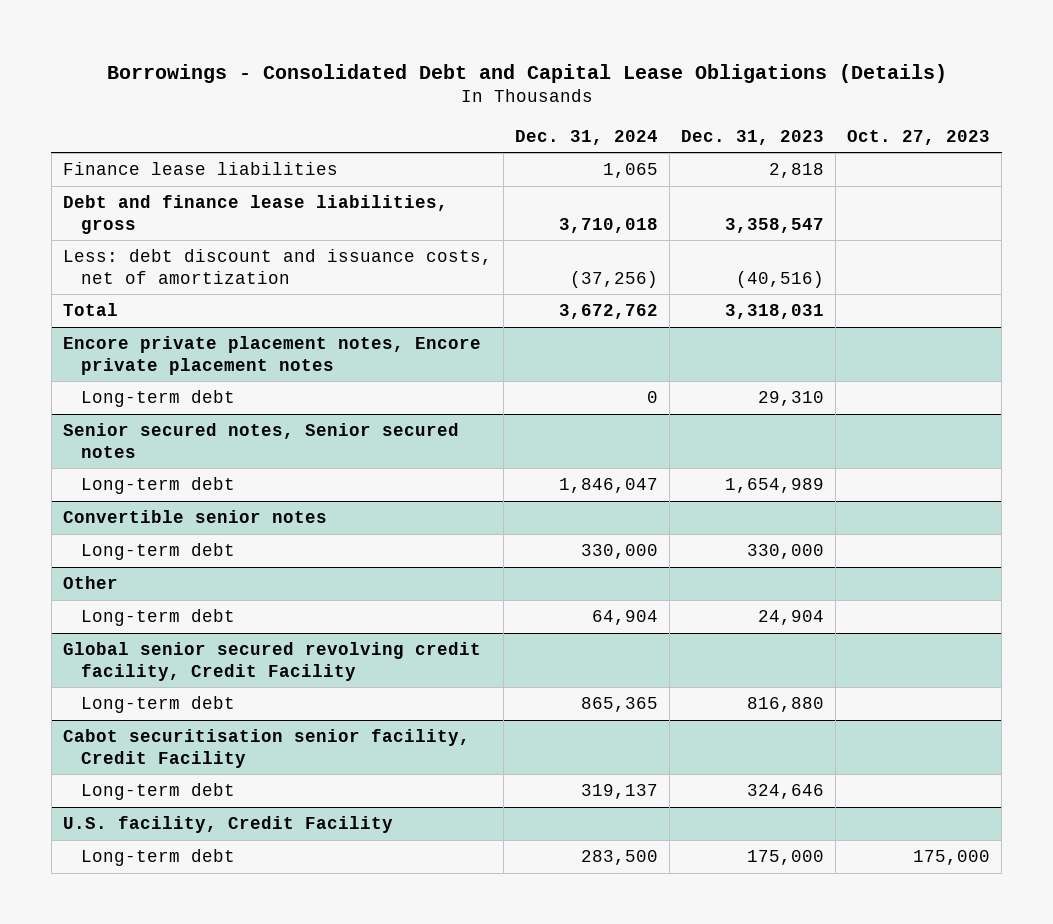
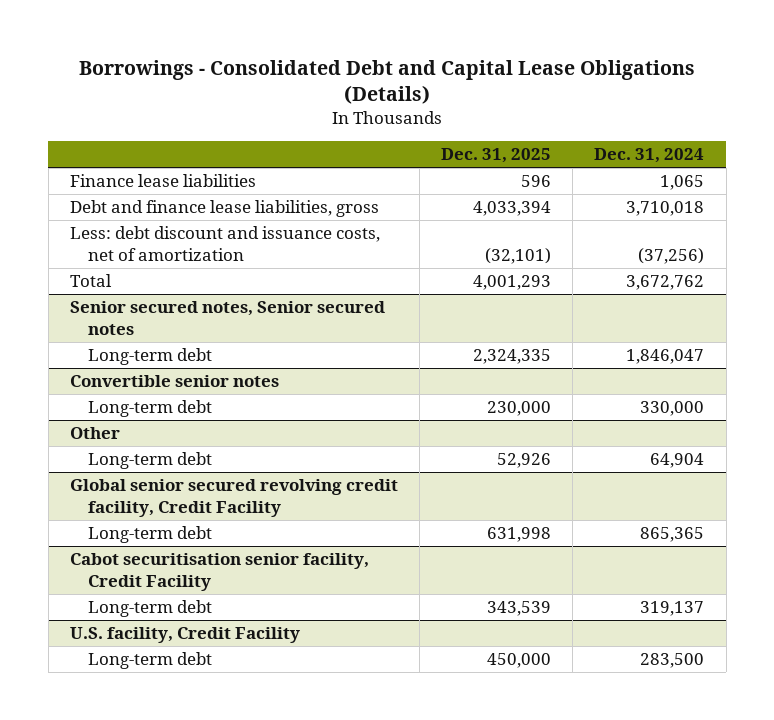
[681,129,825,145] Dec. 31, 2023 -> none
[847,129,991,145] Oct. 27, 2023 -> none
none -> [441,148,552,164] Dec. 31, 2025
[63,336,482,375] Encore private placement notes, Encore private placement notes -> none
[81,390,236,408] Long-term debt -> none

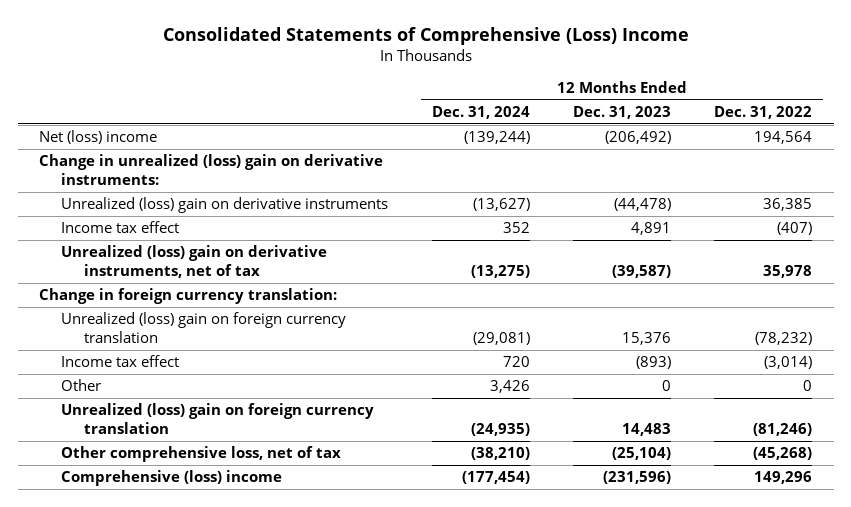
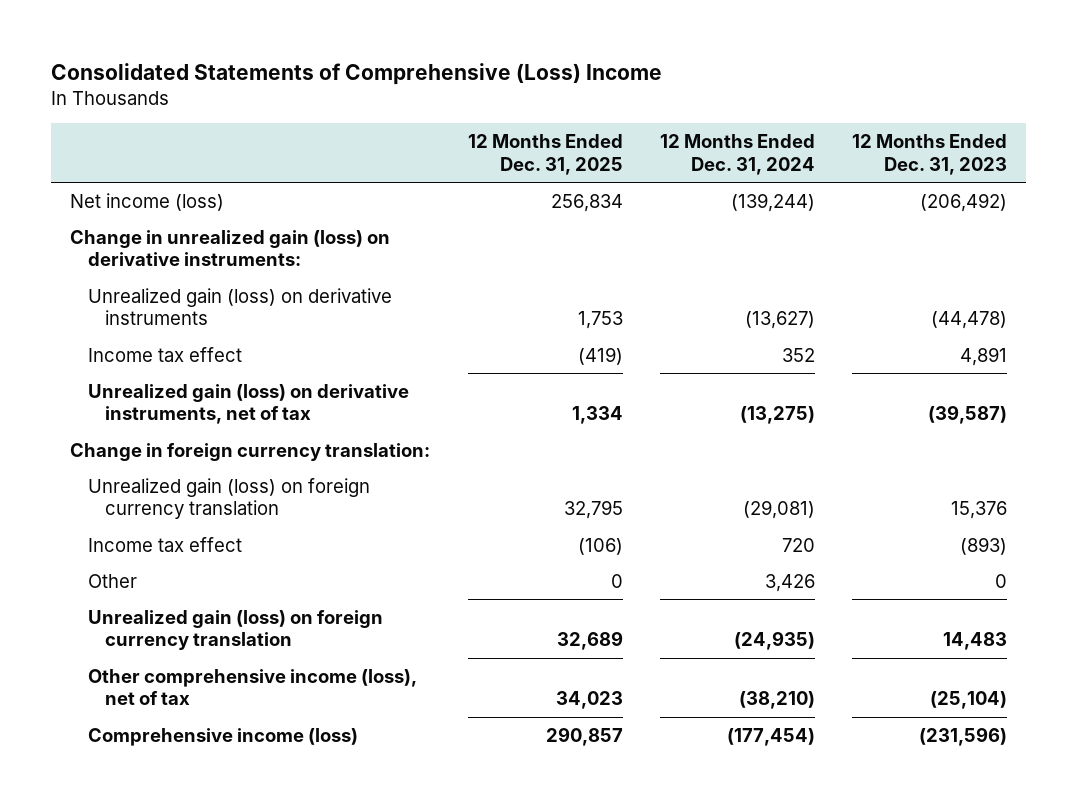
[713,106,812,120] Dec. 31, 2022 -> none
none -> [467,134,623,175] 12 Months Ended Dec. 31, 2025
[39,130,158,145] Net (loss) income -> [70,192,225,211] Net income (loss)
[39,154,384,186] Change in unrealized (loss) gain on derivative instruments: -> [70,229,391,267] Change in unrealized gain (loss) on derivative instruments:
[61,197,389,214] Unrealized (loss) gain on derivative instruments -> [87,287,392,326] Unrealized gain (loss) on derivative instruments
[61,245,328,279] Unrealized (loss) gain on derivative instruments, net of tax -> [87,383,409,425] Unrealized gain (loss) on derivative instruments, net of tax
[61,312,347,344] Unrealized (loss) gain on foreign currency translation -> [87,477,370,520] Unrealized gain (loss) on foreign currency translation
[61,403,375,435] Unrealized (loss) gain on foreign currency translation -> [87,609,383,651] Unrealized gain (loss) on foreign currency translation
[61,446,342,463] Other comprehensive loss, net of tax -> [87,668,417,706] Other comprehensive income (loss), net of tax
[61,470,283,487] Comprehensive (loss) income -> [87,727,358,746] Comprehensive income (loss)

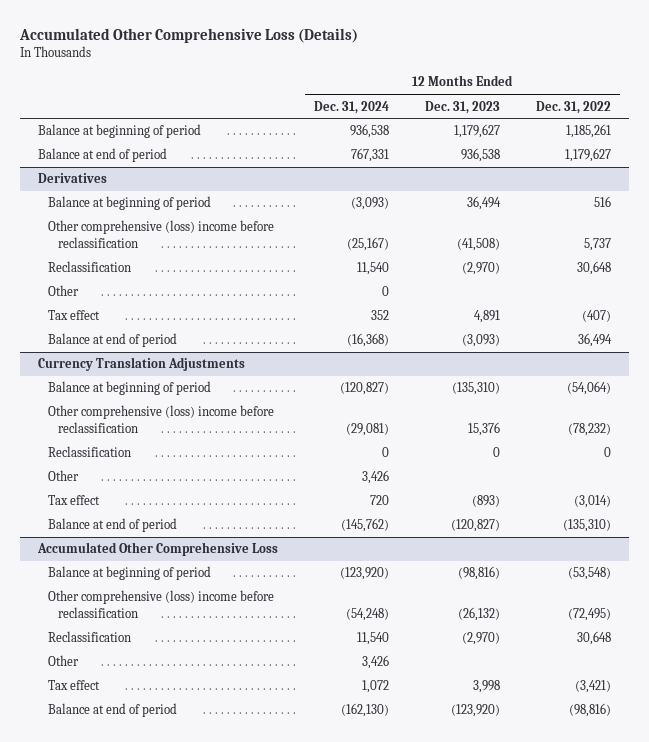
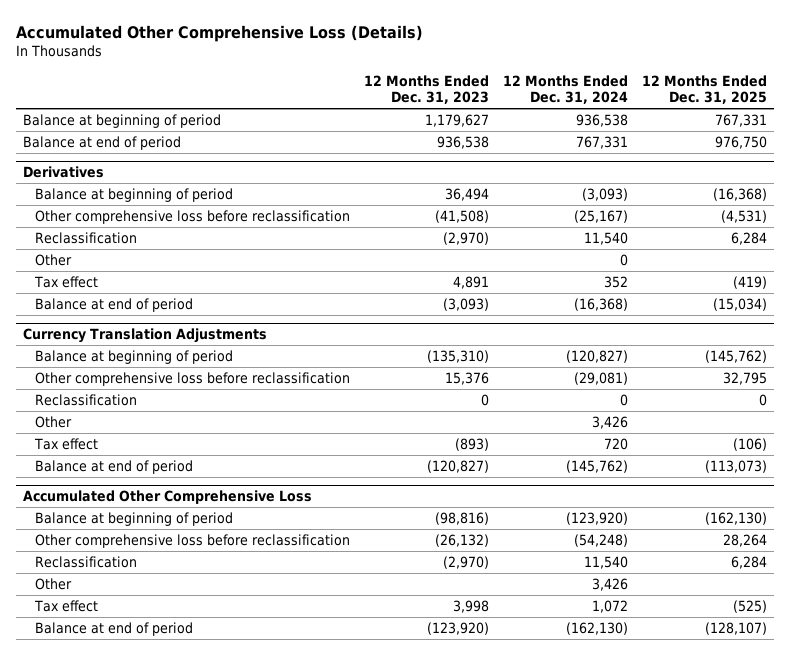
[535,100,611,114] Dec. 31, 2022 -> none
none -> [641,74,767,105] 12 Months Ended Dec. 31, 2025
[48,220,275,249] Other comprehensive (loss) income before reclassification -> [35,209,351,224] Other comprehensive loss before reclassification
[48,405,275,434] Other comprehensive (loss) income before reclassification -> [35,371,351,386] Other comprehensive loss before reclassification
[48,590,275,619] Other comprehensive (loss) income before reclassification -> [35,533,351,548] Other comprehensive loss before reclassification

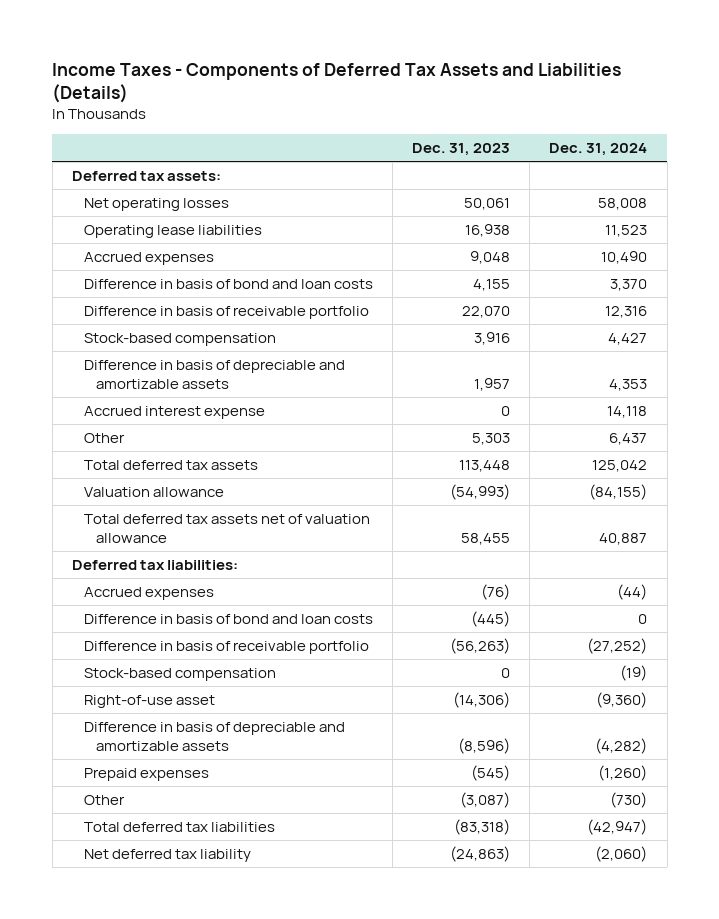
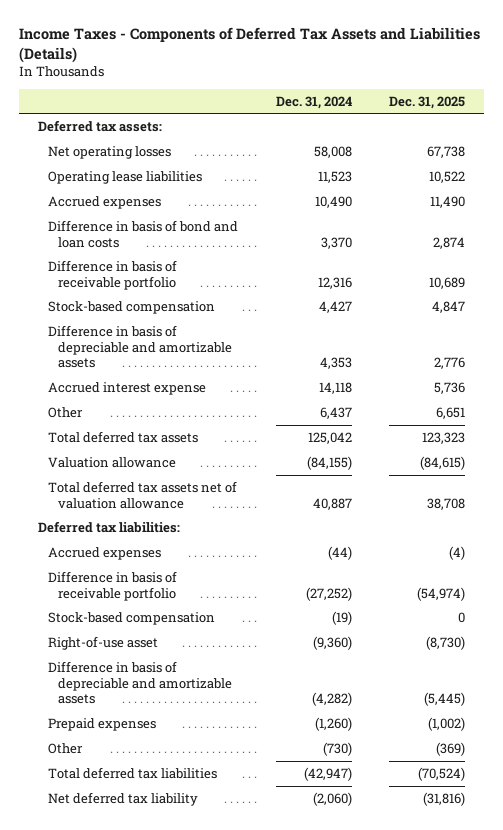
[412,143,511,157] Dec. 31, 2023 -> none
none -> [389,95,466,109] Dec. 31, 2025
[83,613,373,624] Difference in basis of bond and loan costs -> none

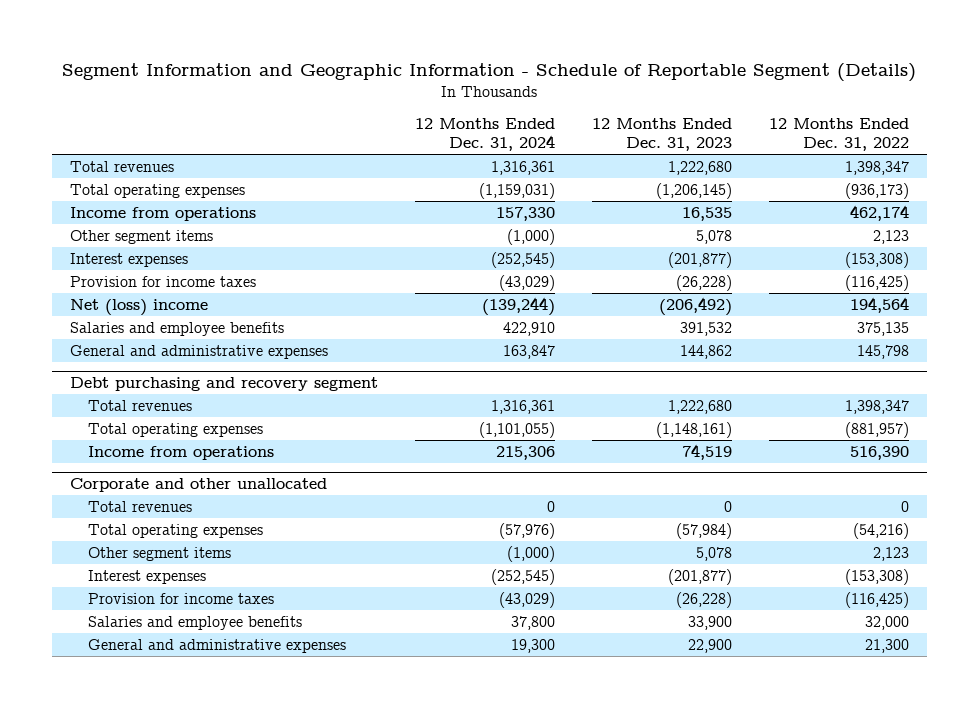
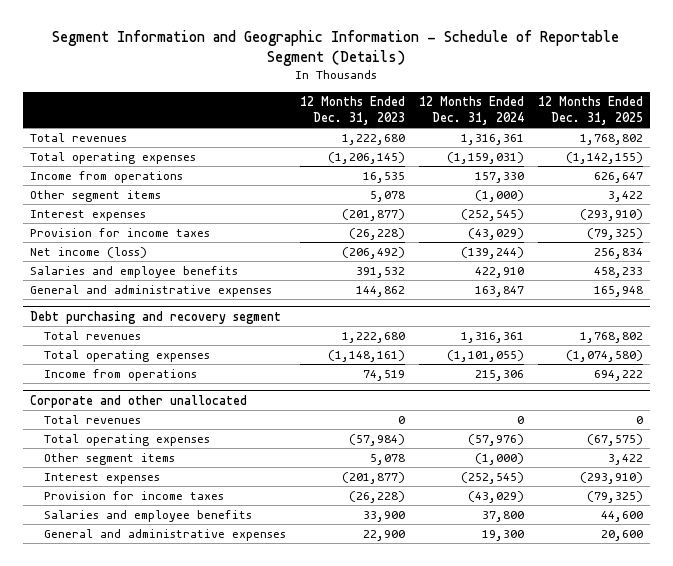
[768,118,909,151] 12 Months Ended Dec. 31, 2022 -> none
none -> [537,96,643,126] 12 Months Ended Dec. 31, 2025
[70,298,209,316] Net (loss) income -> [29,247,147,259] Net income (loss)

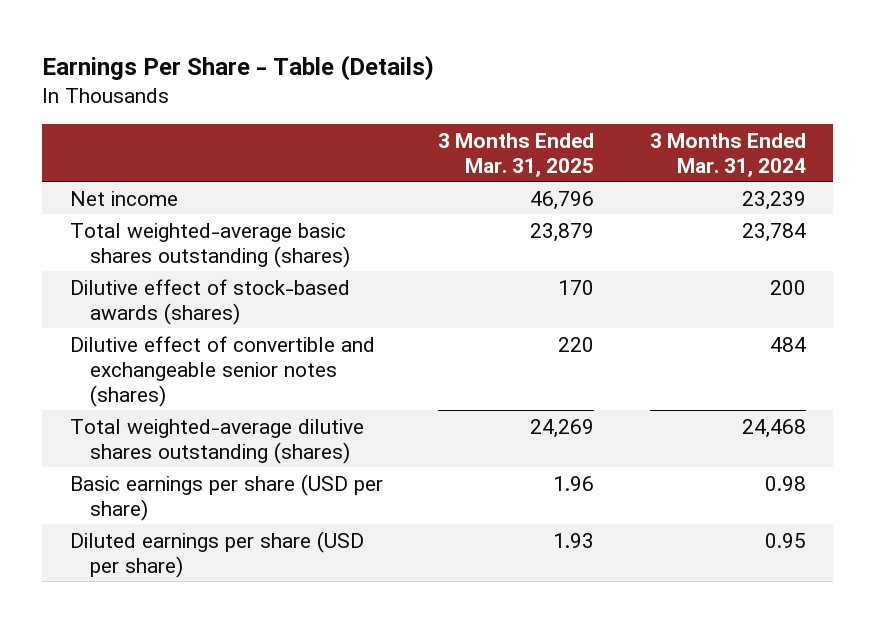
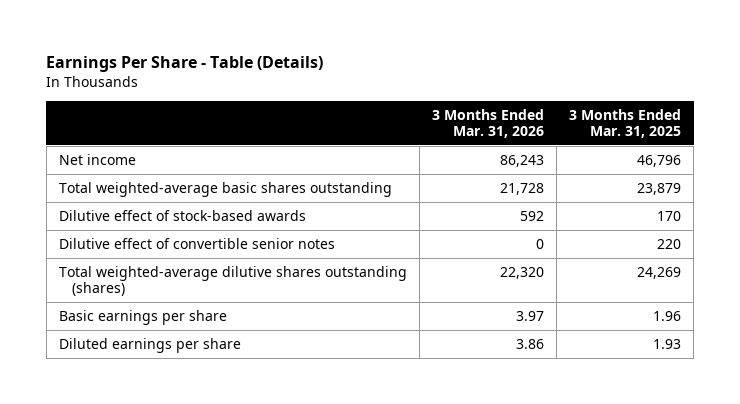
[649,132,806,177] 3 Months Ended Mar. 31, 2024 -> none
none -> [432,108,545,139] 3 Months Ended Mar. 31, 2026
[69,222,351,268] Total weighted-average basic shares outstanding (shares) -> [58,181,392,197] Total weighted-average basic shares outstanding
[69,278,350,325] Dilutive effect of stock-based awards (shares) -> [58,209,306,221] Dilutive effect of stock-based awards
[69,335,375,407] Dilutive effect of convertible and exchangeable senior notes (shares) -> [58,237,335,249] Dilutive effect of convertible senior notes
[69,473,383,521] Basic earnings per share (USD per share) -> [58,309,227,325] Basic earnings per share
[69,530,364,578] Diluted earnings per share (USD per share) -> [58,337,241,353] Diluted earnings per share

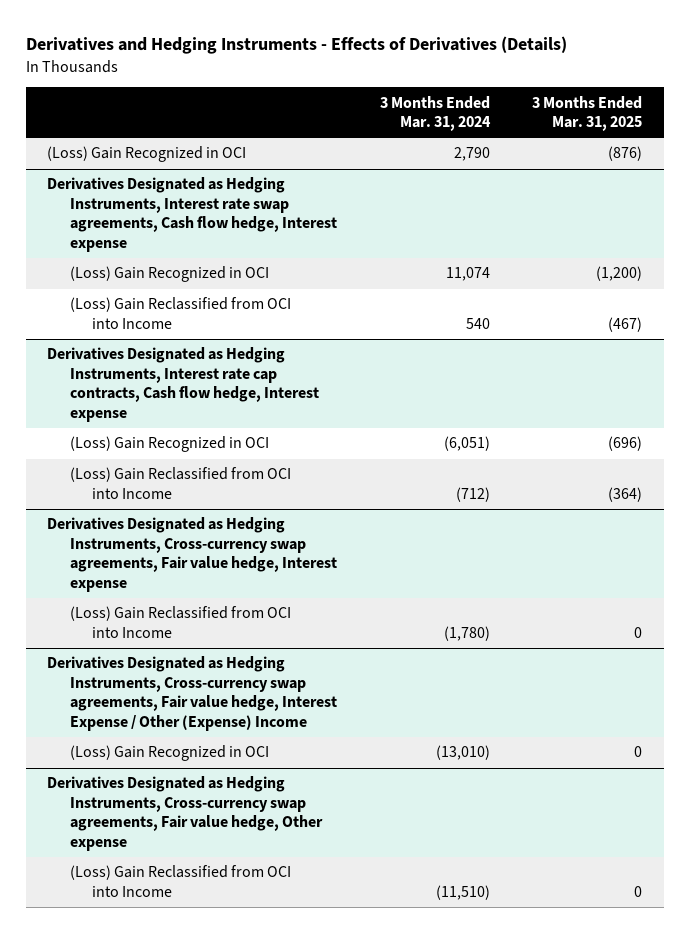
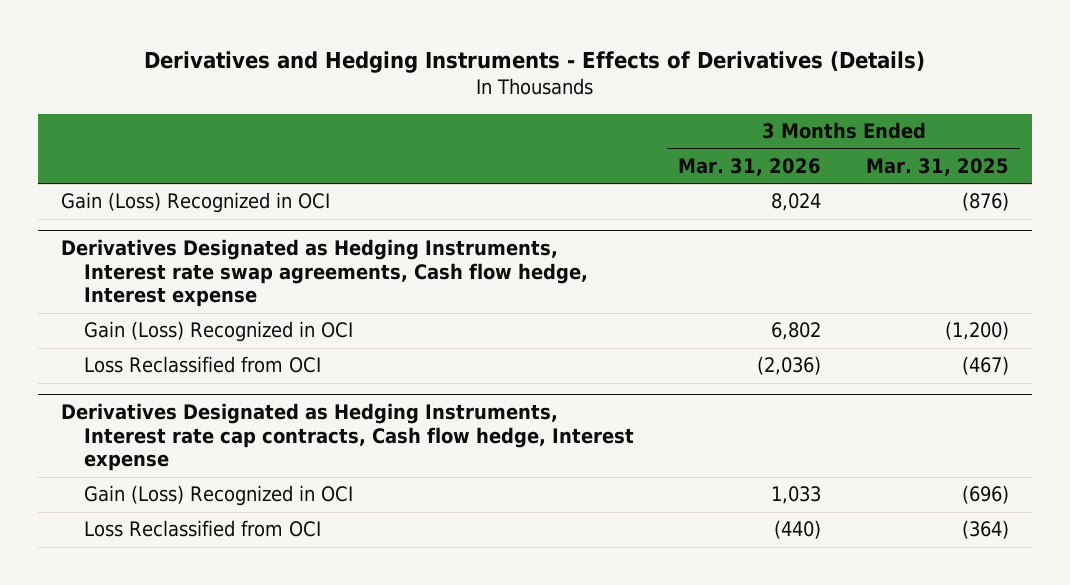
[379,95,491,132] 3 Months Ended Mar. 31, 2024 -> none
none -> [678,157,822,176] Mar. 31, 2026
[47,146,247,163] (Loss) Gain Recognized in OCI -> [60,192,330,214] Gain (Loss) Recognized in OCI
[69,266,269,283] (Loss) Gain Recognized in OCI -> [83,321,353,343] Gain (Loss) Recognized in OCI
[69,297,291,329] (Loss) Gain Reclassified from OCI into Income -> [83,356,321,374] Loss Reclassified from OCI
[47,517,337,592] Derivatives Designated as Hedging Instruments, Cross-currency swap agreements, Fair value hedge, Interest expense -> none
[69,606,291,638] (Loss) Gain Reclassified from OCI into Income -> none
[47,656,337,731] Derivatives Designated as Hedging Instruments, Cross-currency swap agreements, Fair value hedge, Interest Expense / Other (Expense) Income -> none
[69,745,269,762] (Loss) Gain Recognized in OCI -> none
[47,776,323,851] Derivatives Designated as Hedging Instruments, Cross-currency swap agreements, Fair value hedge, Other expense -> none
[69,865,291,897] (Loss) Gain Reclassified from OCI into Income -> none
[69,436,269,453] (Loss) Gain Recognized in OCI -> [83,485,353,507] Gain (Loss) Recognized in OCI
[69,467,291,499] (Loss) Gain Reclassified from OCI into Income -> [83,520,321,538] Loss Reclassified from OCI

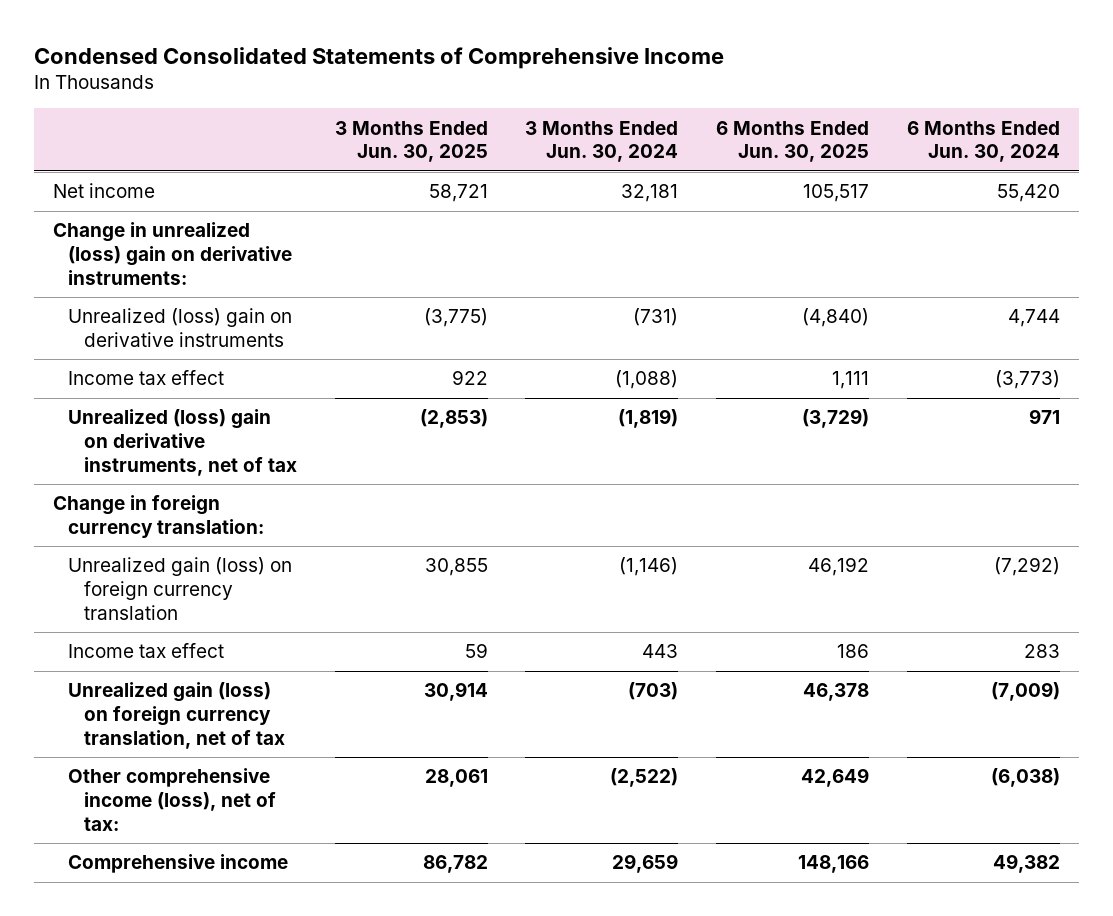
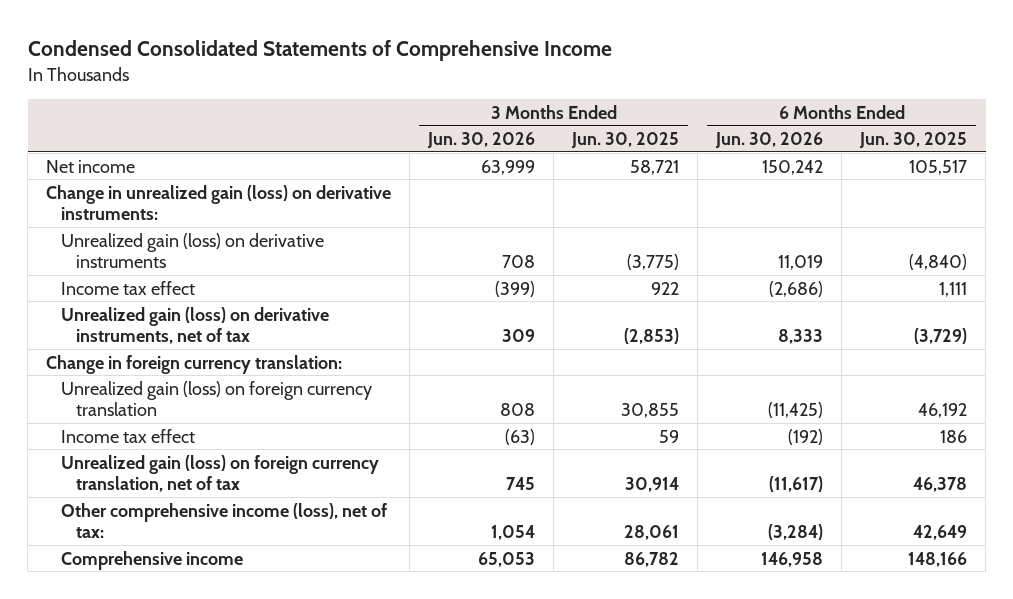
[525,120,679,163] 3 Months Ended Jun. 30, 2024 -> none
[907,120,1061,163] 6 Months Ended Jun. 30, 2024 -> none
none -> [427,131,536,148] Jun. 30, 2026
none -> [715,131,824,148] Jun. 30, 2026
[52,222,293,285] Change in unrealized (loss) gain on derivative instruments: -> [46,184,392,220] Change in unrealized gain (loss) on derivative instruments:
[68,308,293,348] Unrealized (loss) gain on derivative instruments -> [60,232,324,268] Unrealized gain (loss) on derivative instruments
[68,409,297,476] Unrealized (loss) gain on derivative instruments, net of tax -> [60,306,329,344] Unrealized gain (loss) on derivative instruments, net of tax

